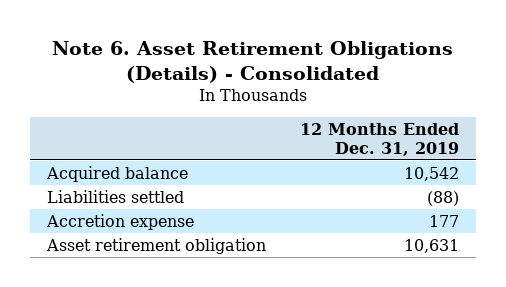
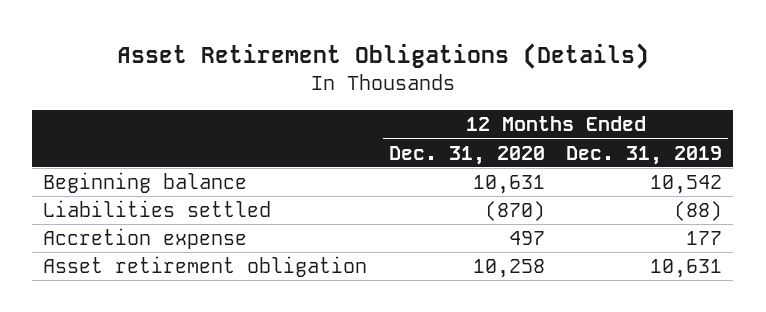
[52,41,454,83] Note 6. Asset Retirement Obligations (Details) - Consolidated -> [116,43,649,70] Asset Retirement Obligations (Details)
none -> [388,145,545,165] Dec. 31, 2020
[46,165,189,182] Acquired balance -> [43,172,248,194] Beginning balance

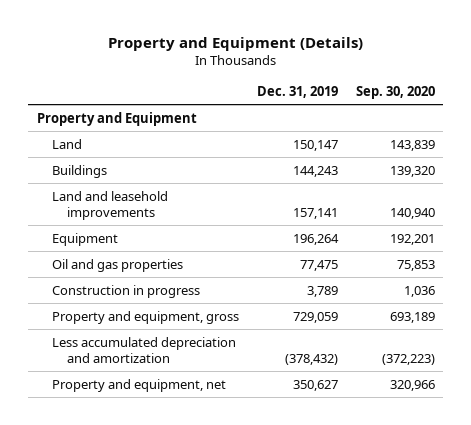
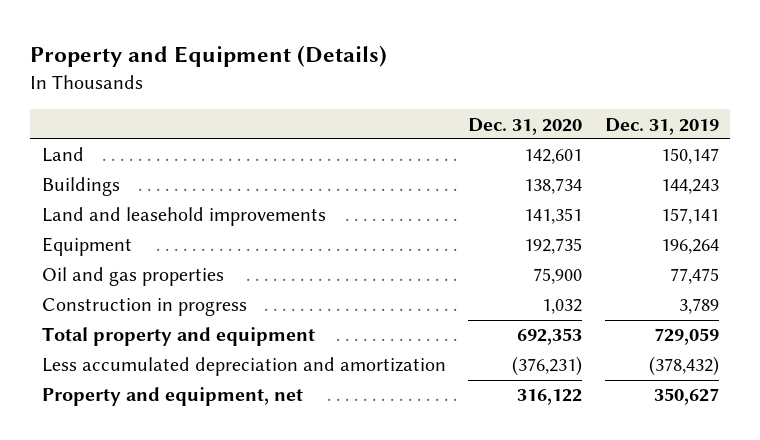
[355,86,435,100] Sep. 30, 2020 -> none
none -> [468,117,583,135] Dec. 31, 2020
[36,111,197,126] Property and Equipment -> none
[51,310,239,324] Property and equipment, gross -> [41,327,315,347] Total property and equipment

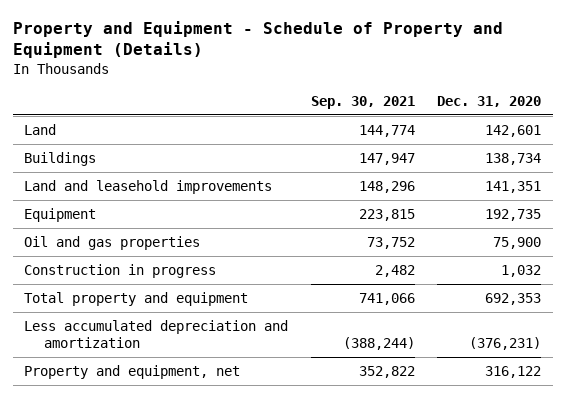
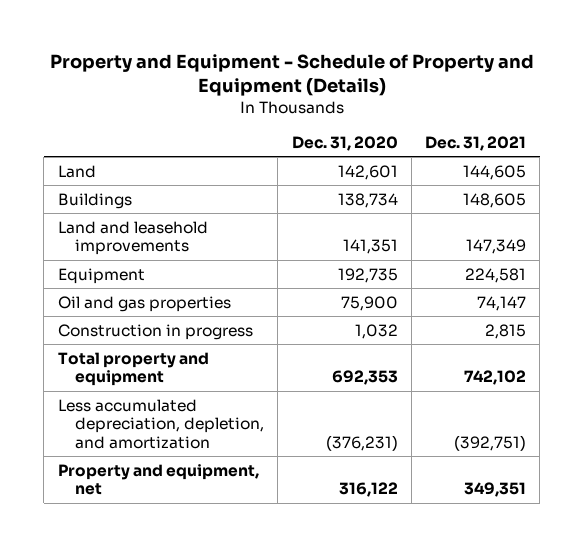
[310,96,415,110] Sep. 30, 2021 -> none
none -> [424,135,526,151] Dec. 31, 2021
[24,319,289,349] Less accumulated depreciation and amortization -> [57,398,265,449] Less accumulated depreciation, depletion, and amortization

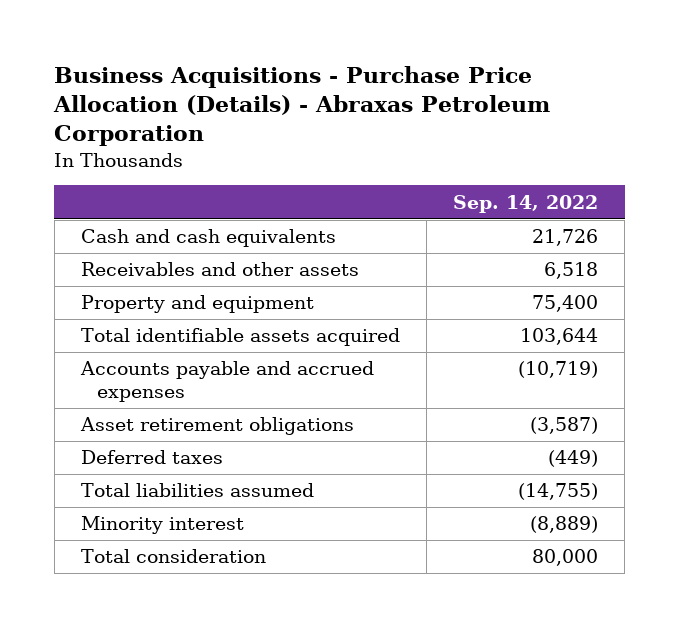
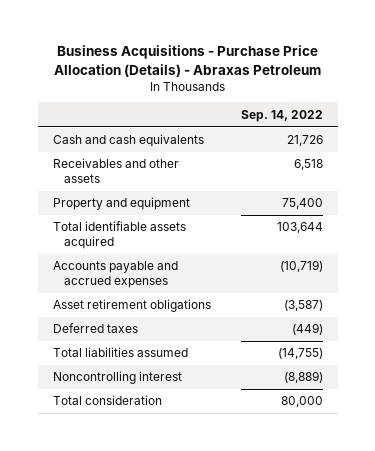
[53,66,551,147] Business Acquisitions - Purchase Price Allocation (Details) - Abraxas Petroleum Corporation -> [53,45,321,77] Business Acquisitions - Purchase Price Allocation (Details) - Abraxas Petroleum
[80,516,244,535] Minority interest -> [52,371,182,385] Noncontrolling interest

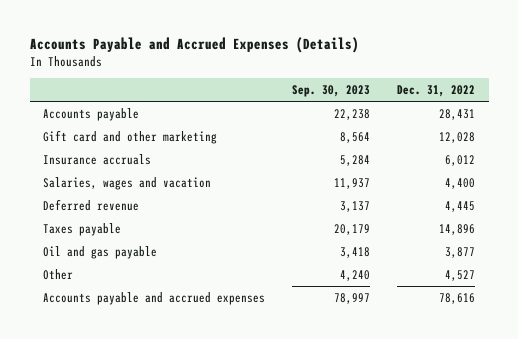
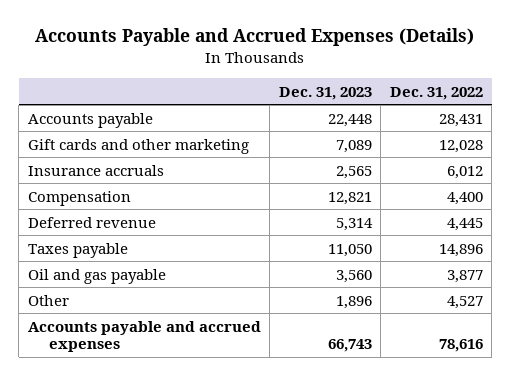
[292,84,371,97] Sep. 30, 2023 -> none
none -> [278,86,372,100] Dec. 31, 2023
[43,129,218,144] Gift card and other marketing -> [27,138,249,154] Gift cards and other marketing
[43,176,212,190] Salaries, wages and vacation -> [27,190,131,206] Compensation

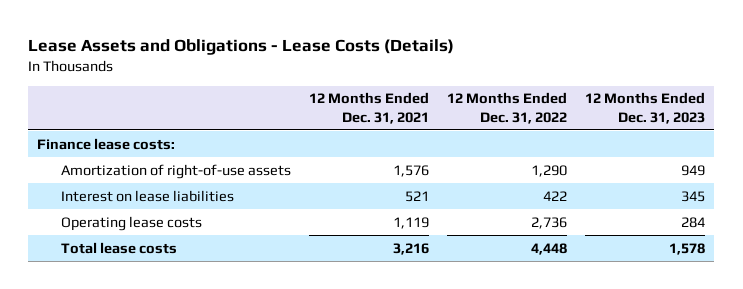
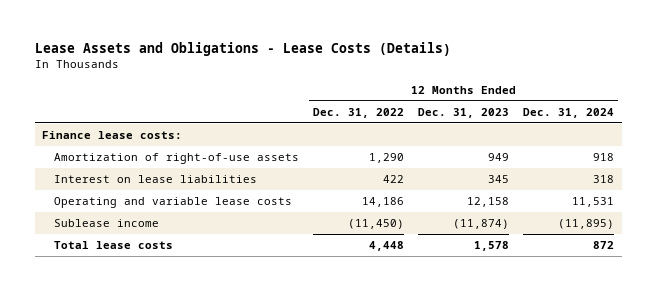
[308,92,429,124] 12 Months Ended Dec. 31, 2021 -> none
none -> [523,107,615,118] Dec. 31, 2024
[60,215,202,231] Operating lease costs -> [53,196,292,208] Operating and variable lease costs
[531,216,568,229] 2,736 -> [361,196,404,207] 14,186
[681,216,706,228] 284 -> [467,196,510,207] 12,158
none -> [53,218,159,227] Sublease income

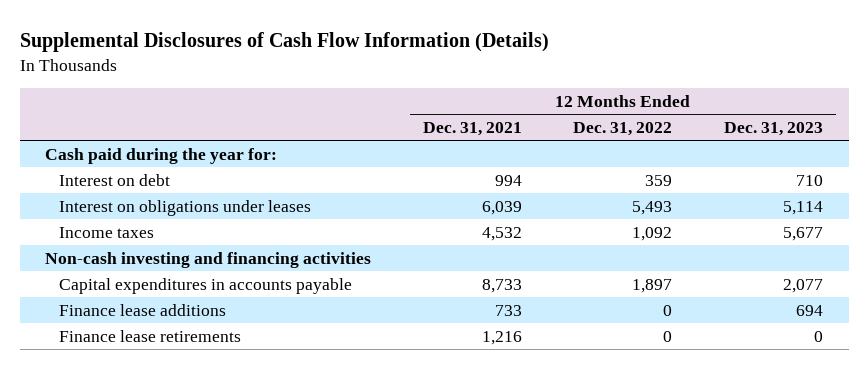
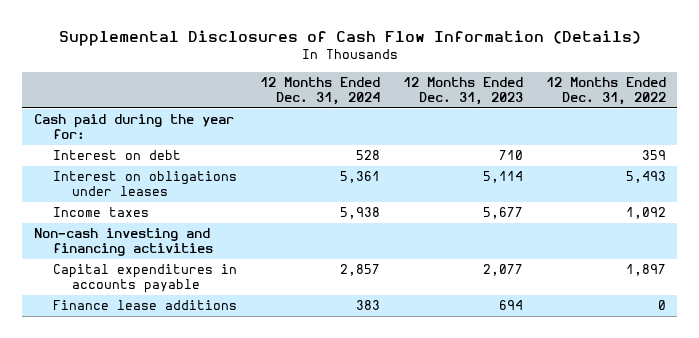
[422,121,522,136] Dec. 31, 2021 -> none
none -> [259,77,380,106] 12 Months Ended Dec. 31, 2024
[58,329,241,342] Finance lease retirements -> none

